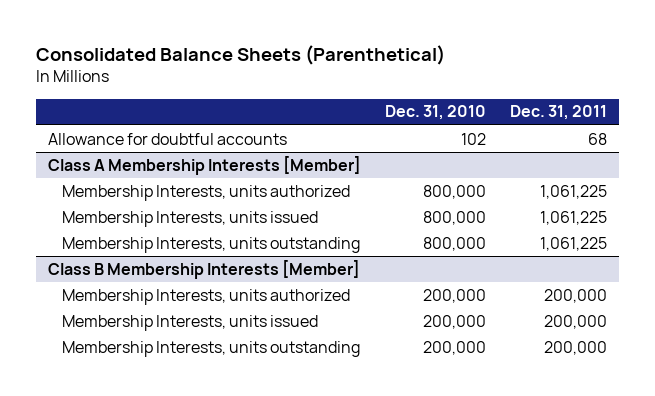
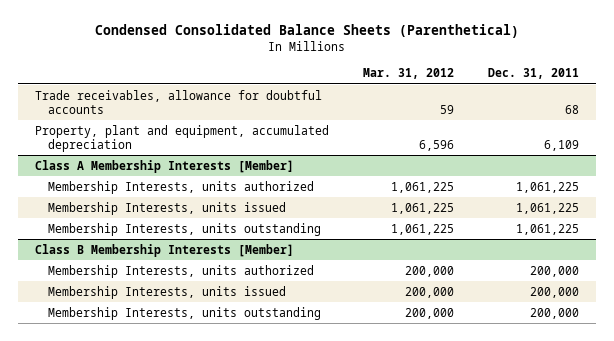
[35,44,445,65] Consolidated Balance Sheets (Parenthetical) -> [95,24,520,39] Condensed Consolidated Balance Sheets (Parenthetical)
[384,105,486,121] Dec. 31, 2010 -> none
none -> [363,68,455,80] Mar. 31, 2012
[47,132,287,145] Allowance for doubtful accounts -> [34,89,322,114] Trade receivables, allowance for doubtful accounts
none -> [34,124,329,152] Property, plant and equipment, accumulated depreciation

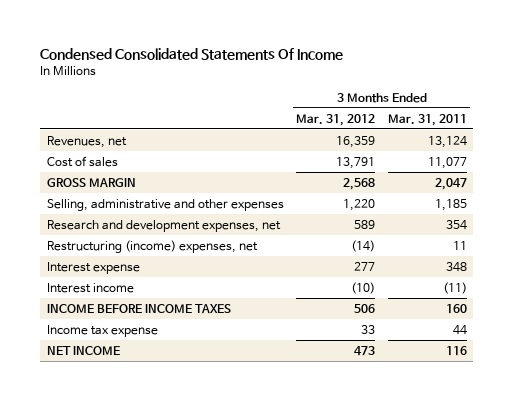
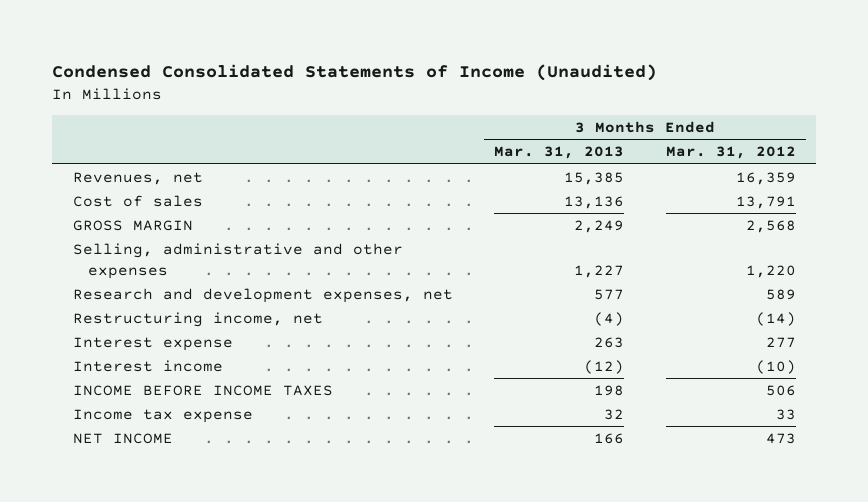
[40,47,344,60] Condensed Consolidated Statements Of Income -> [52,64,658,82] Condensed Consolidated Statements of Income (Unaudited)
[387,113,467,126] Mar. 31, 2011 -> none
none -> [494,146,625,160] Mar. 31, 2013
[46,239,258,253] Restructuring (income) expenses, net -> [72,311,323,327] Restructuring income, net

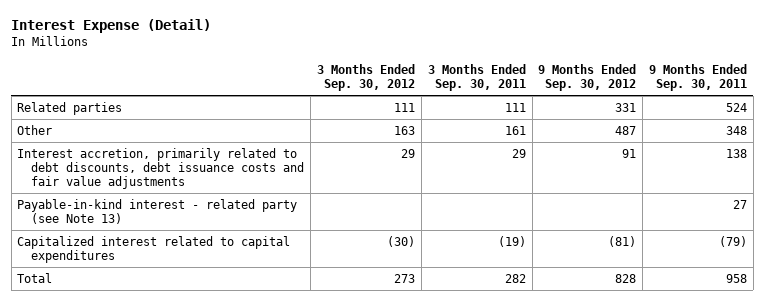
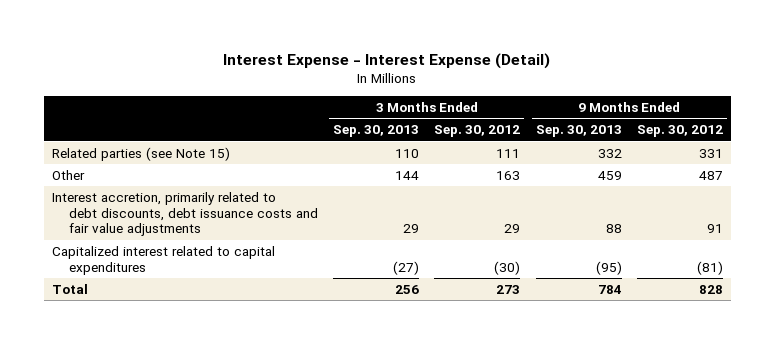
[11,18,212,33] Interest Expense (Detail) -> [223,52,551,69] Interest Expense - Interest Expense (Detail)
[427,63,526,92] 3 Months Ended Sep. 30, 2011 -> none
[648,63,747,92] 9 Months Ended Sep. 30, 2011 -> none
none -> [332,125,419,138] Sep. 30, 2013
none -> [535,125,622,138] Sep. 30, 2013
[17,101,123,115] Related parties -> [51,146,230,161] Related parties (see Note 15)
[17,198,298,225] Payable-in-kind interest - related party (see Note 13) -> none

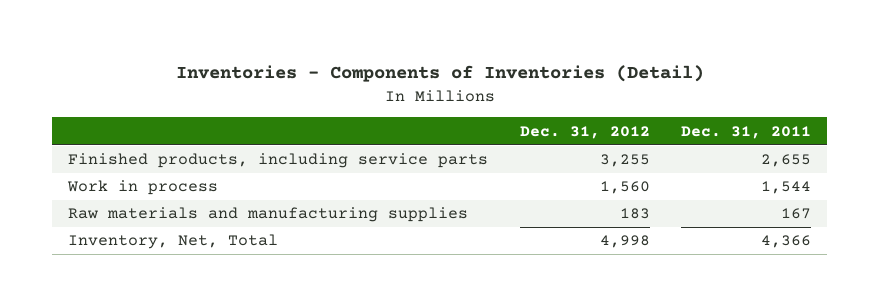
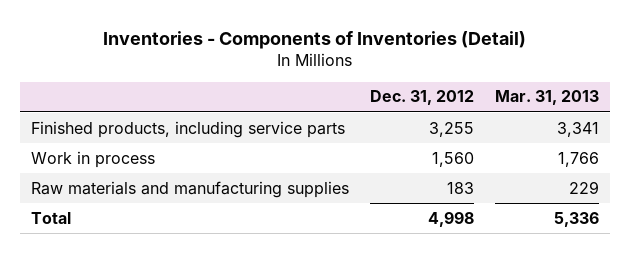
[681,125,812,139] Dec. 31, 2011 -> none
none -> [495,90,600,106] Mar. 31, 2013
[68,234,279,250] Inventory, Net, Total -> [30,211,71,224] Total

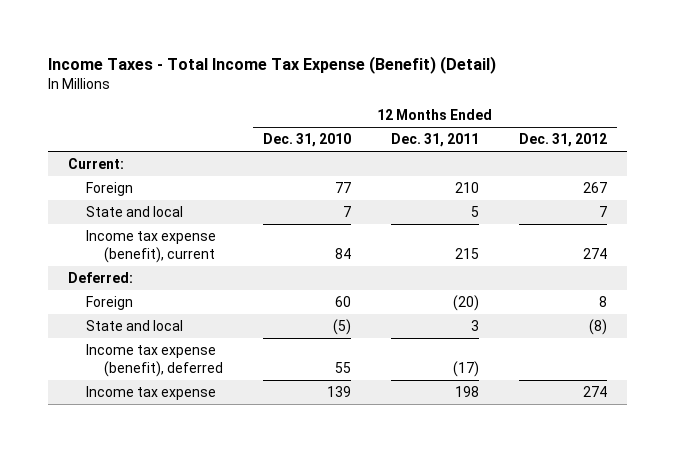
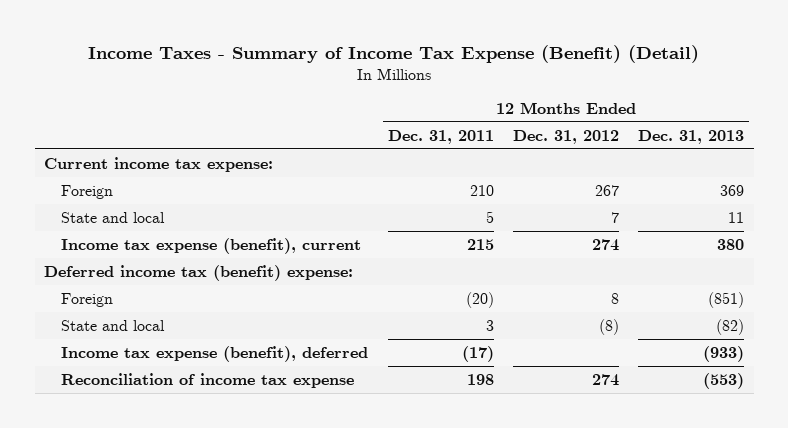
[48,56,497,75] Income Taxes - Total Income Tax Expense (Benefit) (Detail) -> [88,44,700,63] Income Taxes - Summary of Income Tax Expense (Benefit) (Detail)
[262,133,351,148] Dec. 31, 2010 -> none
none -> [638,129,745,144] Dec. 31, 2013
[68,158,125,170] Current: -> [44,156,274,172] Current income tax expense:
[68,272,134,284] Deferred: -> [44,264,354,281] Deferred income tax (benefit) expense:
[86,386,217,401] Income tax expense -> [61,372,355,388] Reconciliation of income tax expense

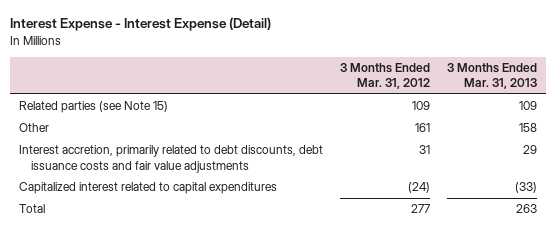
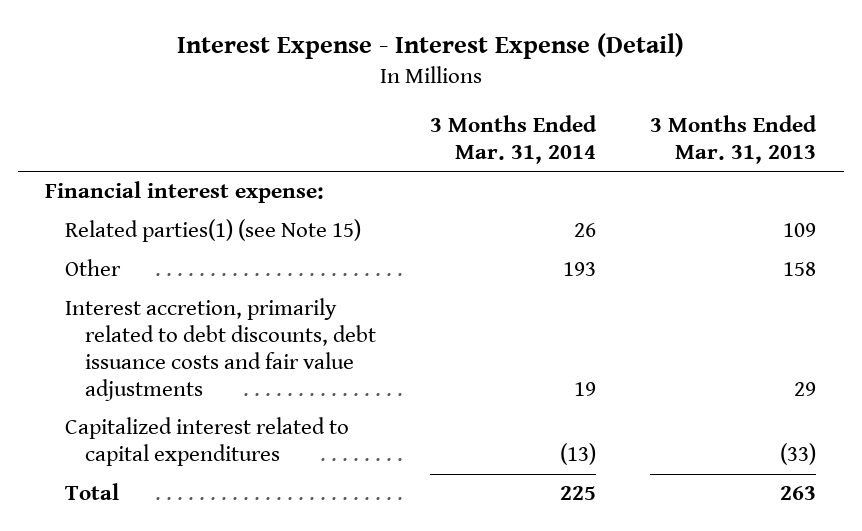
[339,62,430,90] 3 Months Ended Mar. 31, 2012 -> none
none -> [430,114,598,164] 3 Months Ended Mar. 31, 2014
none -> [45,181,325,204] Financial interest expense:
[18,101,168,114] Related parties (see Note 15) -> [65,219,362,243] Related parties(1) (see Note 15)

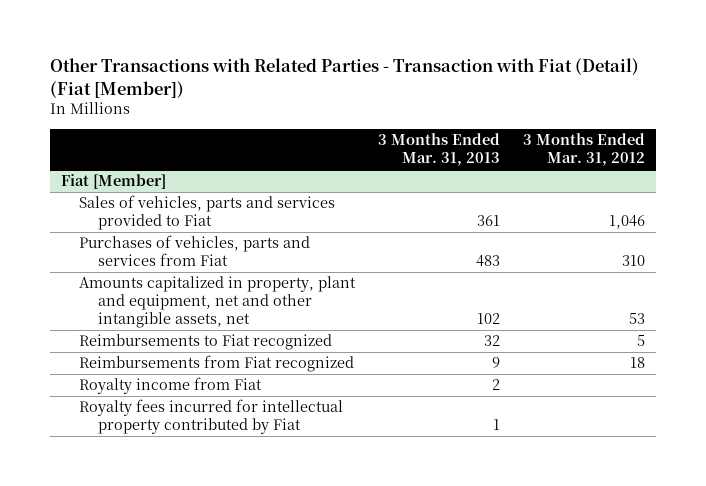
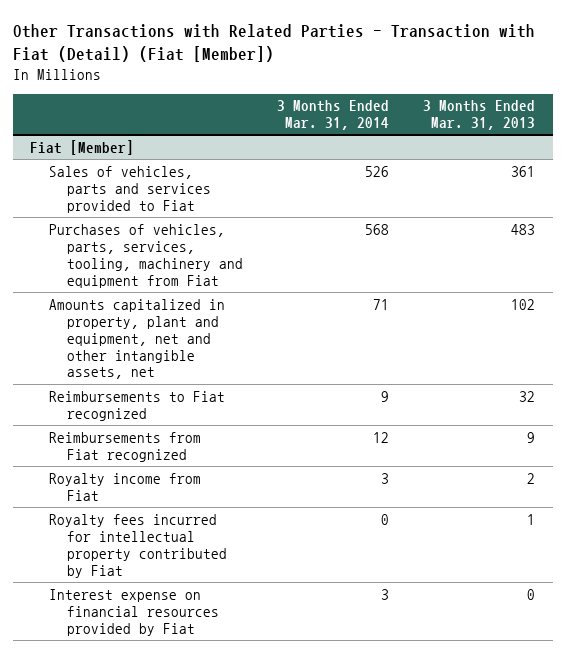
[522,133,645,167] 3 Months Ended Mar. 31, 2012 -> none
none -> [277,100,390,131] 3 Months Ended Mar. 31, 2014
[79,235,311,267] Purchases of vehicles, parts and services from Fiat -> [48,223,244,288] Purchases of vehicles, parts, services, tooling, machinery and equipment from Fiat
none -> [48,588,220,636] Interest expense on financial resources provided by Fiat

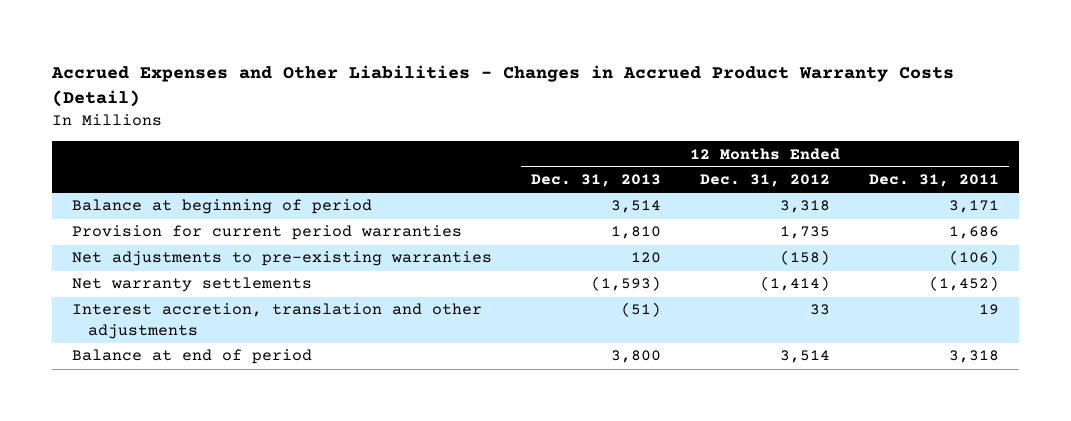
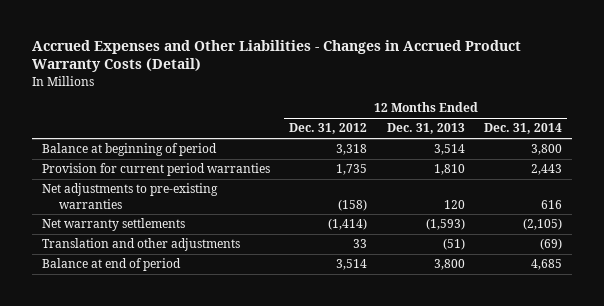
[869,174,1000,188] Dec. 31, 2011 -> none
none -> [484,123,563,135] Dec. 31, 2014
[71,303,482,340] Interest accretion, translation and other adjustments -> [41,238,240,252] Translation and other adjustments

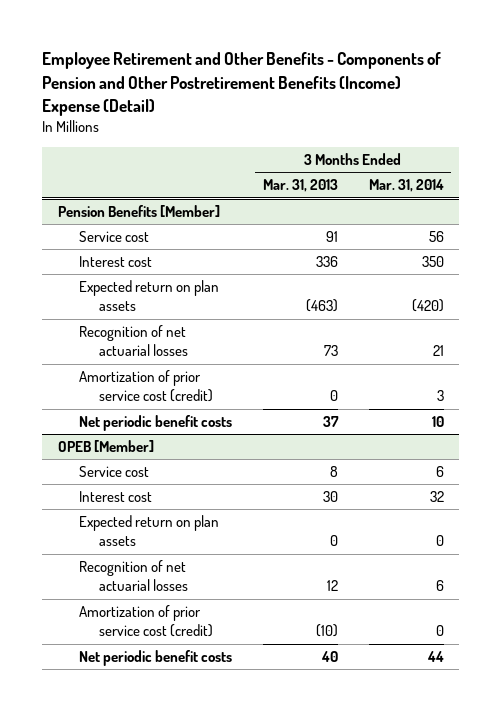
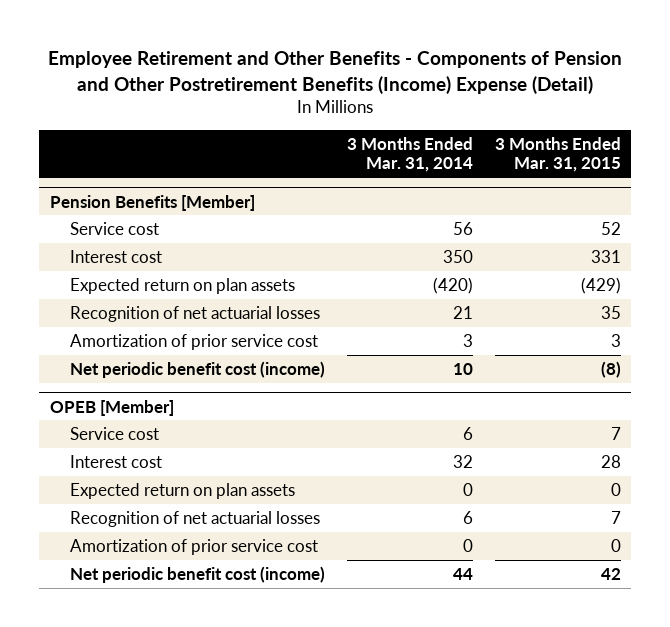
[262,179,338,193] Mar. 31, 2013 -> none
none -> [494,136,621,173] 3 Months Ended Mar. 31, 2015
[78,370,214,403] Amortization of prior service cost (credit) -> [69,333,318,350] Amortization of prior service cost
[78,415,232,432] Net periodic benefit costs -> [69,360,325,378] Net periodic benefit cost (income)
[78,605,214,638] Amortization of prior service cost (credit) -> [69,538,318,555] Amortization of prior service cost
[78,650,232,667] Net periodic benefit costs -> [69,565,325,583] Net periodic benefit cost (income)

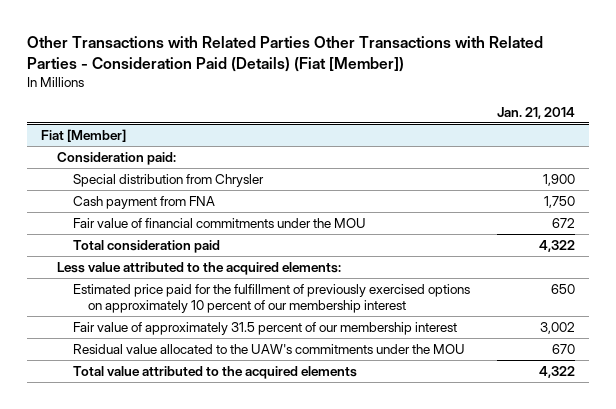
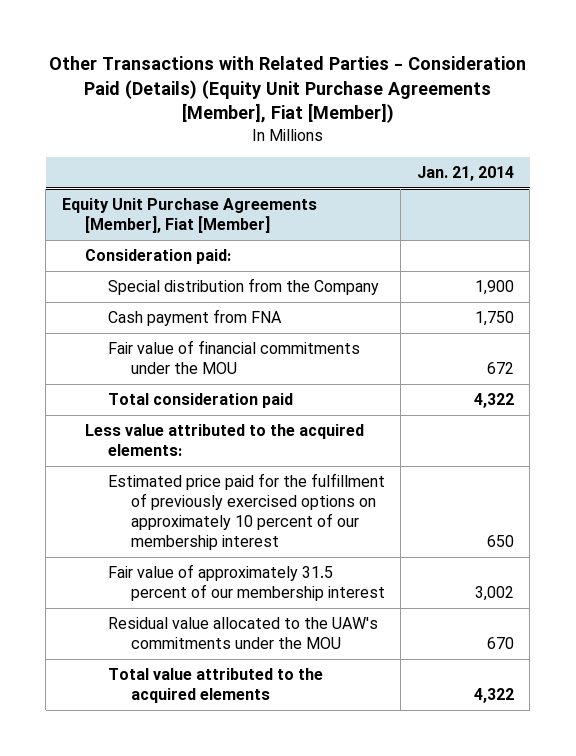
[27,36,544,73] Other Transactions with Related Parties Other Transactions with Related Parties - Consideration Paid (Details) (Fiat [Member]) -> [48,56,526,124] Other Transactions with Related Parties - Consideration Paid (Details) (Equity Unit Purchase Agreements [Member], Fiat [Member])
[41,128,127,142] Fiat [Member] -> none
none -> [61,198,317,234] Equity Unit Purchase Agreements [Member], Fiat [Member]
[72,173,264,187] Special distribution from Chrysler -> [107,278,379,296] Special distribution from the Company

